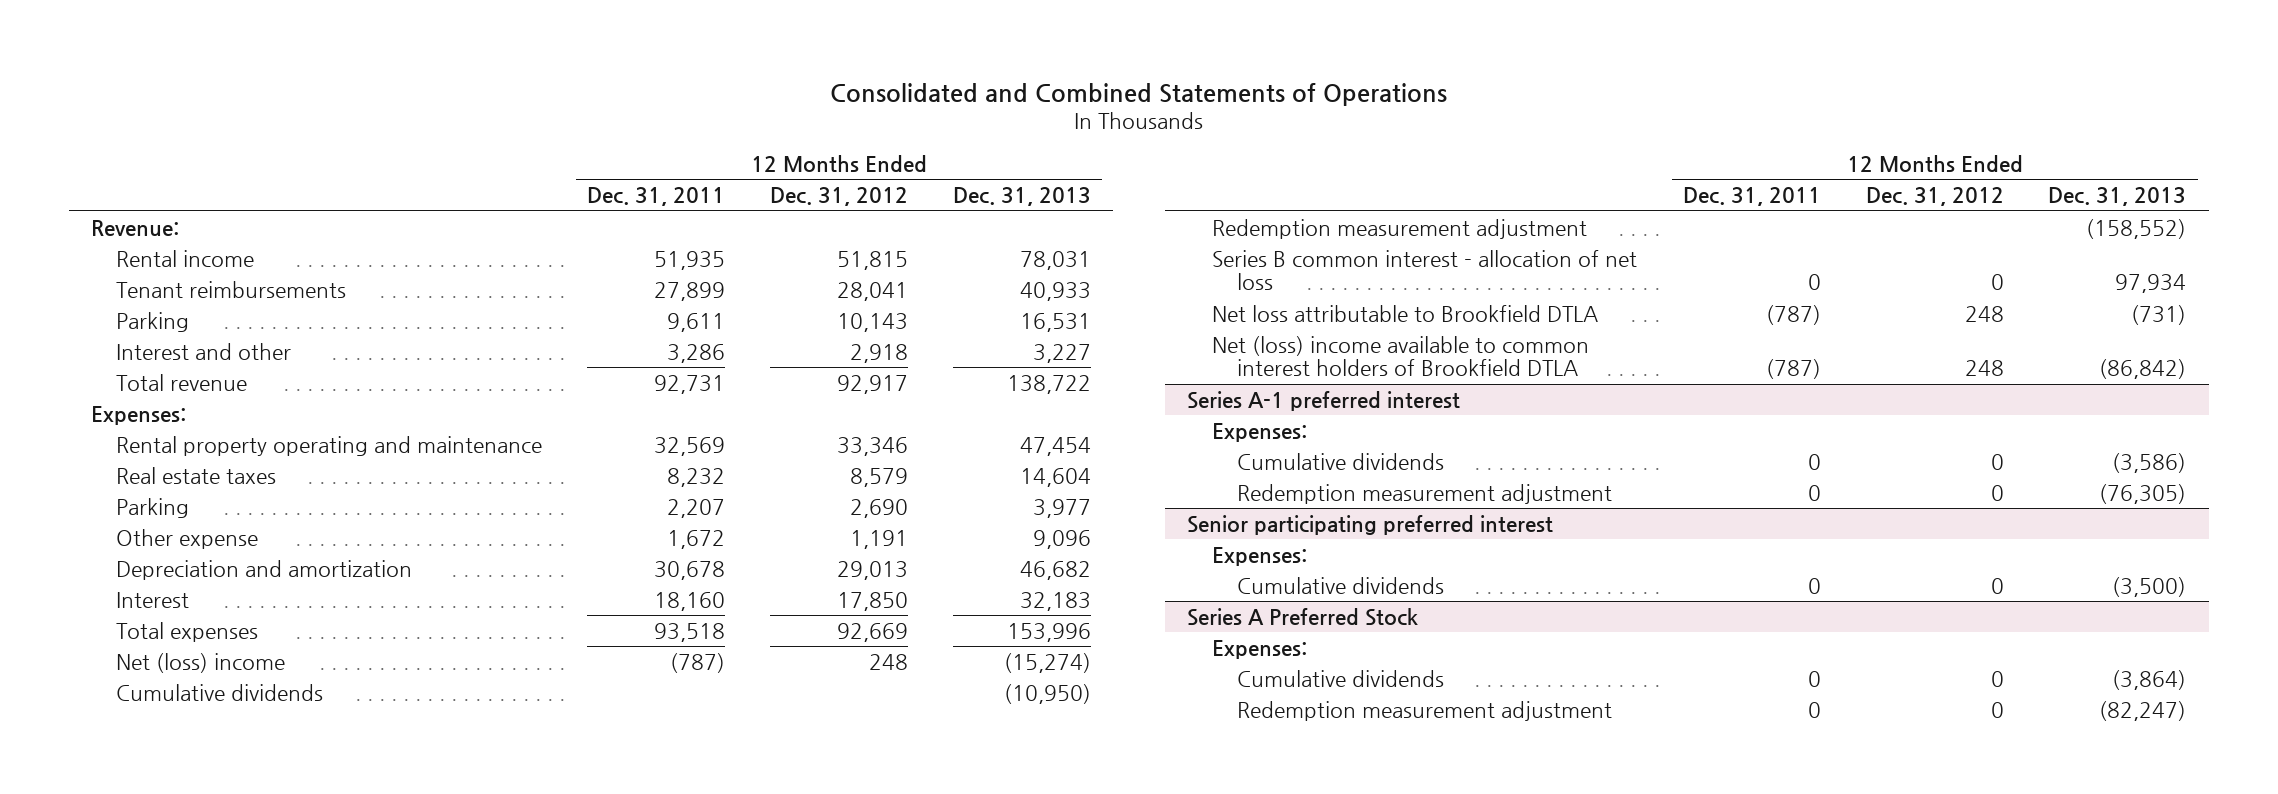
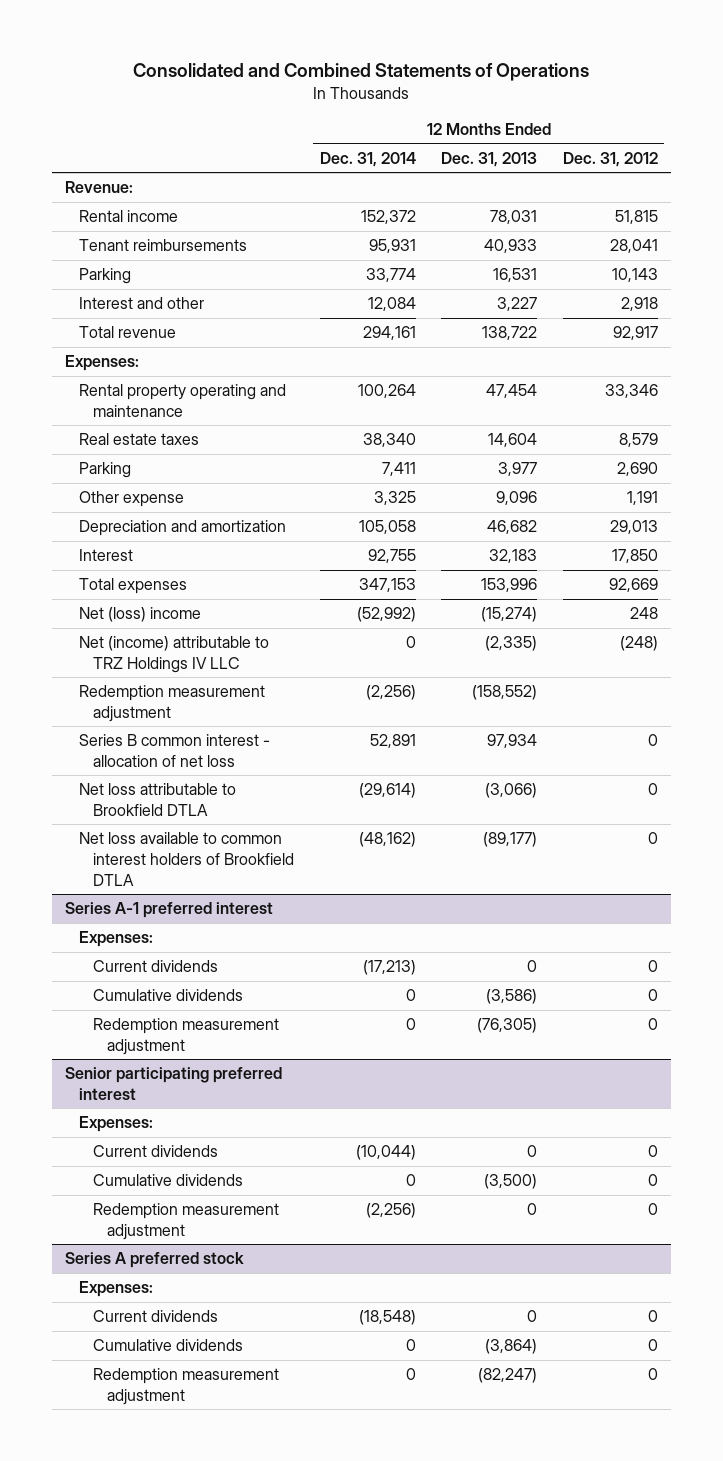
[587,187,726,207] Dec. 31, 2011 -> none
none -> [319,151,416,167] Dec. 31, 2014
[116,683,324,701] Cumulative dividends -> none
none -> [78,636,269,673] Net (income) attributable to TRZ Holdings IV LLC
[1964,305,2004,322] 248 -> [647,783,658,796] 0
[2131,304,2187,325] (731) -> [485,783,538,799] (3,066)
[1211,335,1589,377] Net (loss) income available to common interest holders of Brookfield DTLA -> [78,832,295,886] Net loss available to common interest holders of Brookfield DTLA
[1964,360,2004,377] 248 -> [647,832,658,845] 0
[2099,359,2187,380] (86,842) -> [483,832,538,848] (89,177)
none -> [93,960,219,973] Current dividends
none -> [93,1145,219,1158] Current dividends
none -> [93,1203,280,1240] Redemption measurement adjustment
[1186,607,1418,626] Series A Preferred Stock -> [64,1252,244,1269] Series A preferred stock
none -> [93,1310,219,1323] Current dividends

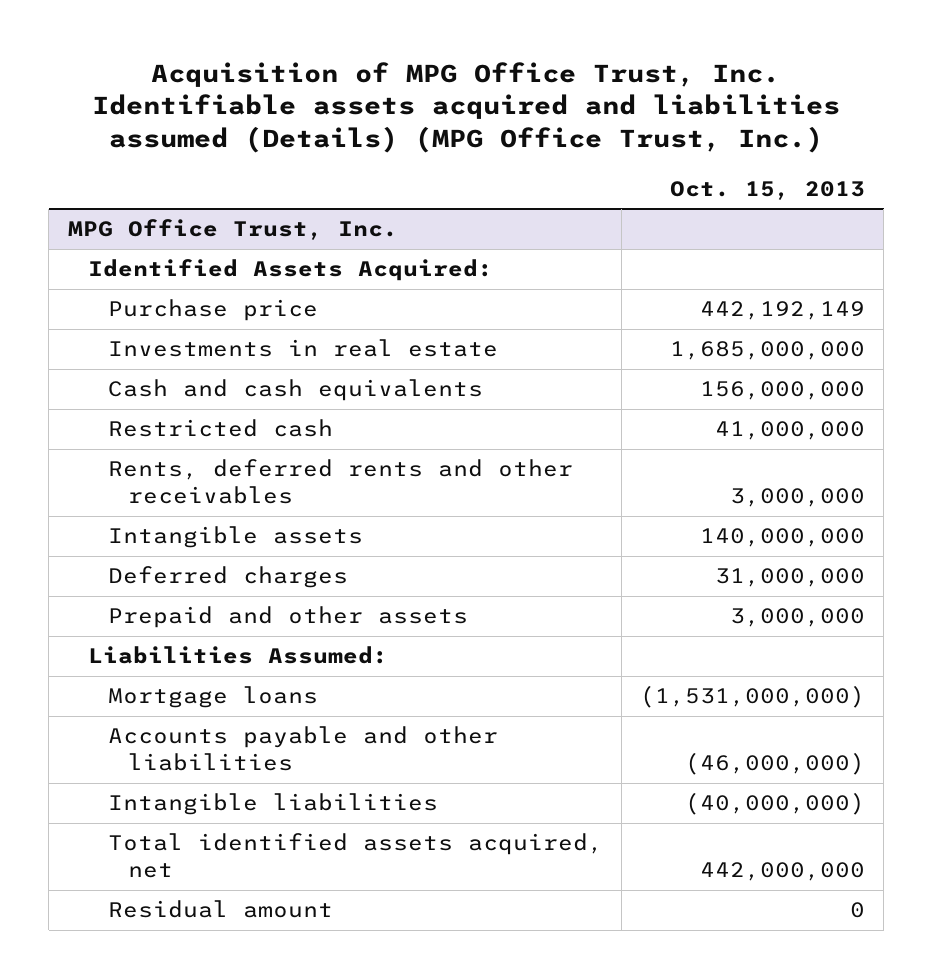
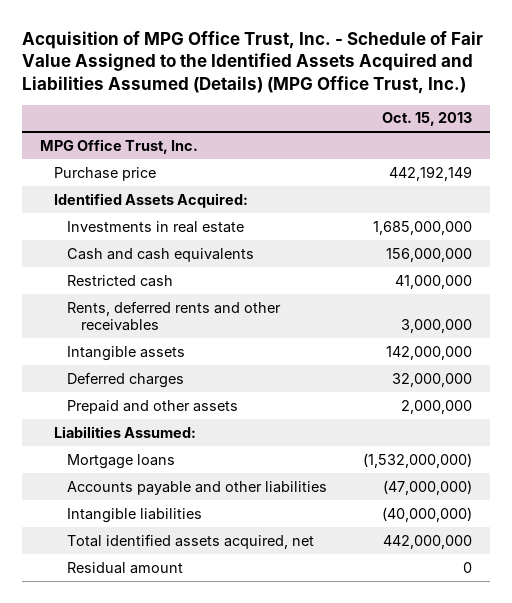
[92,61,841,154] Acquisition of MPG Office Trust, Inc. Identifiable assets acquired and liabilities assumed (Details) (MPG Office Trust, Inc.) -> [22,30,484,95] Acquisition of MPG Office Trust, Inc. - Schedule of Fair Value Assigned to the Identified Assets Acquired and Liabilities Assumed (Details) (MPG Office Trust, Inc.)
[87,259,493,282] Identified Assets Acquired: -> [53,192,248,208] Identified Assets Acquired:
[700,528,866,548] 140,000,000 -> [385,345,472,360] 142,000,000
[715,568,866,588] 31,000,000 -> [391,372,472,387] 32,000,000
[730,608,866,628] 3,000,000 -> [400,399,472,414] 2,000,000
[640,685,866,709] (1,531,000,000) -> [362,452,472,468] (1,532,000,000)
[685,752,866,776] (46,000,000) -> [382,479,472,495] (47,000,000)

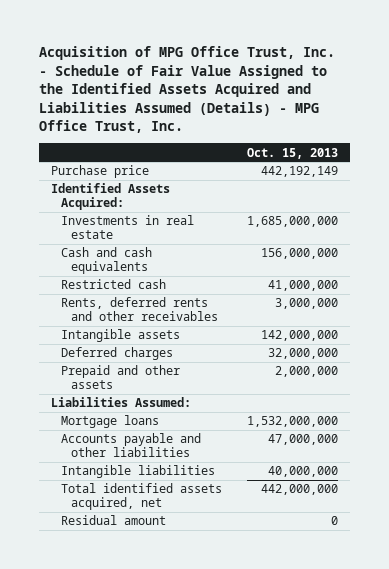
[22,30,484,95] Acquisition of MPG Office Trust, Inc. - Schedule of Fair Value Assigned to the Identified Assets Acquired and Liabilities Assumed (Details) (MPG Office Trust, Inc.) -> [38,46,335,134] Acquisition of MPG Office Trust, Inc. - Schedule of Fair Value Assigned to the Identified Assets Acquired and Liabilities Assumed (Details) - MPG Office Trust, Inc.
[39,138,198,154] MPG Office Trust, Inc. -> none
[362,452,472,468] (1,532,000,000) -> [246,416,338,428] 1,532,000,000
[382,479,472,495] (47,000,000) -> [267,434,338,446] 47,000,000
[381,506,472,522] (40,000,000) -> [267,466,338,478] 40,000,000

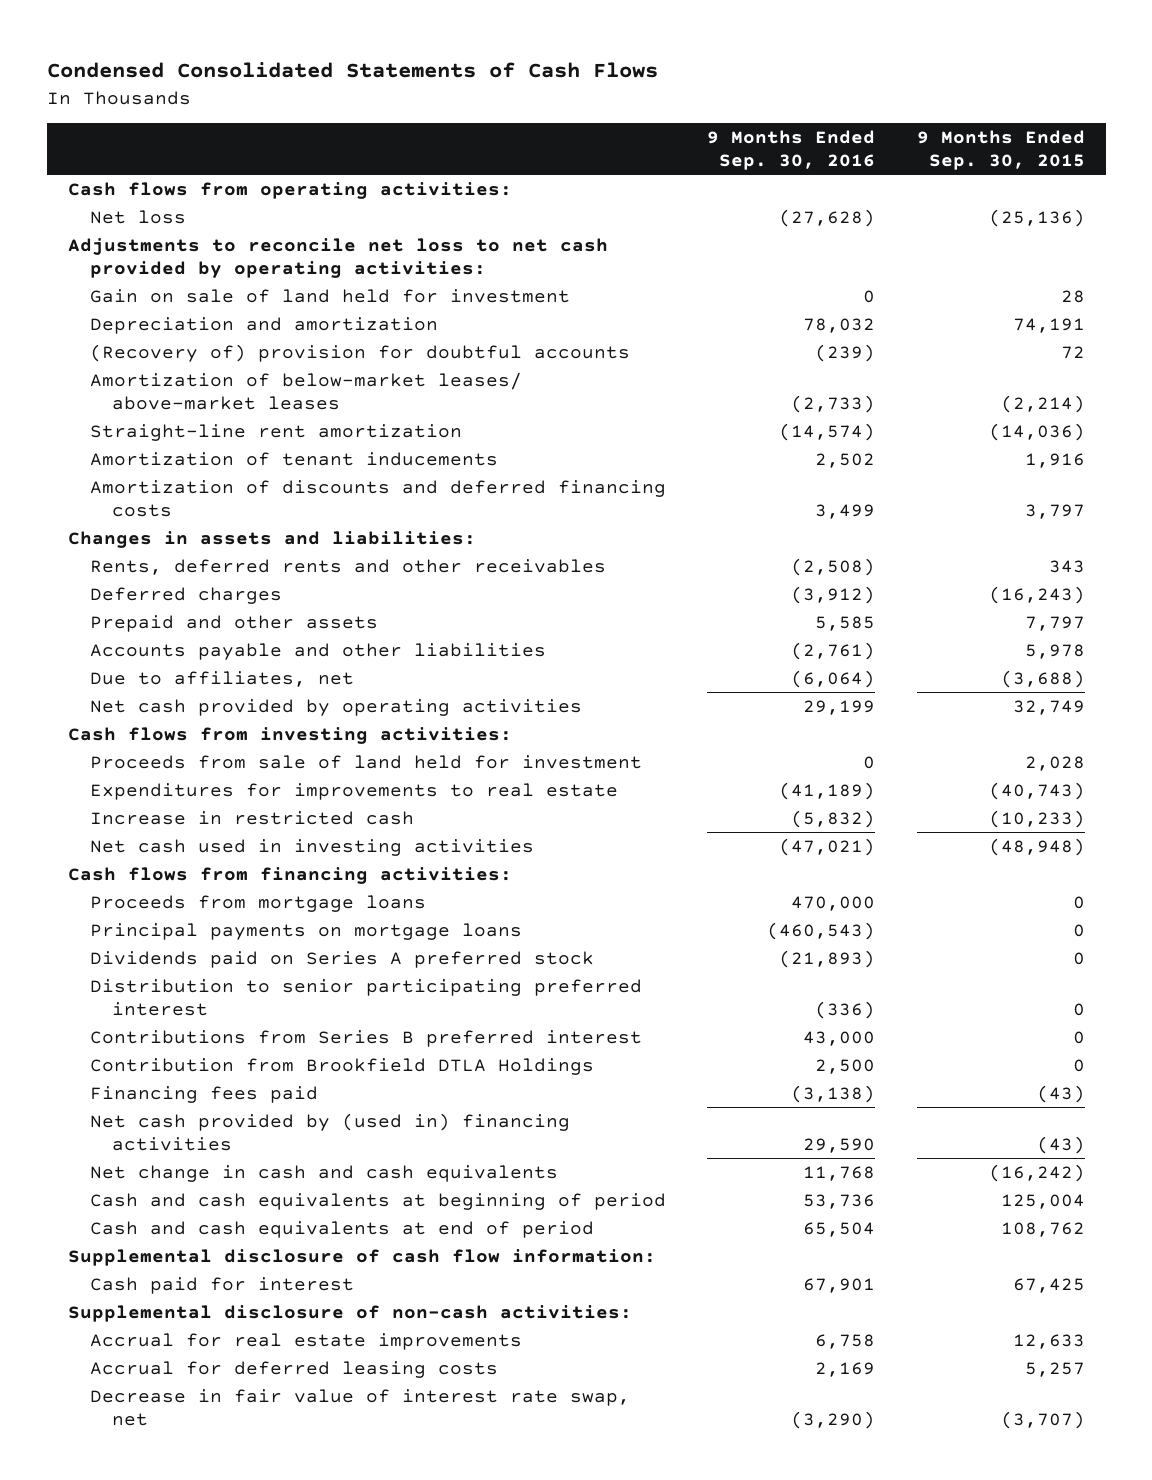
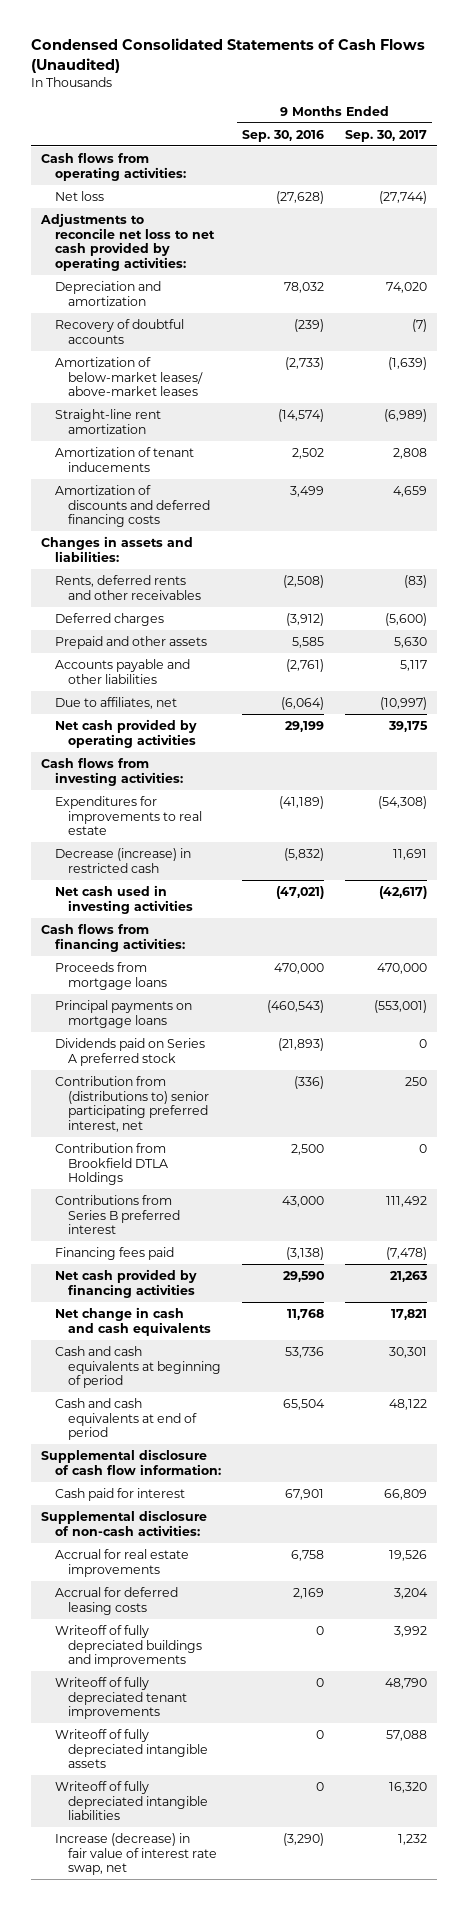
[46,62,658,79] Condensed Consolidated Statements of Cash Flows -> [30,38,425,74] Condensed Consolidated Statements of Cash Flows (Unaudited)
[916,130,1085,170] 9 Months Ended Sep. 30, 2015 -> none
none -> [344,129,427,142] Sep. 30, 2017
[89,289,570,304] Gain on sale of land held for investment -> none
[89,344,630,363] (Recovery of) provision for doubtful accounts -> [54,318,184,344] Recovery of doubtful accounts
[89,755,642,770] Proceeds from sale of land held for investment -> none
[89,811,414,826] Increase in restricted cash -> [54,847,191,873] Decrease (increase) in restricted cash
[89,979,642,1016] Distribution to senior participating preferred interest -> [54,1075,210,1132] Contribution from (distributions to) senior participating preferred interest, net
[89,1030,642,1048] Contributions from Series B preferred interest -> [54,1194,181,1235] Contributions from Series B preferred interest
[89,1113,570,1151] Net cash provided by (used in) financing activities -> [54,1268,197,1298] Net cash provided by financing activities
none -> [54,1624,203,1668] Writeoff of fully depreciated buildings and improvements
none -> [54,1676,188,1720] Writeoff of fully depreciated tenant improvements
none -> [54,1728,209,1769] Writeoff of fully depreciated intangible assets
none -> [54,1780,209,1821] Writeoff of fully depreciated intangible liabilities
[89,1389,630,1426] Decrease in fair value of interest rate swap, net -> [54,1832,218,1876] Increase (decrease) in fair value of interest rate swap, net

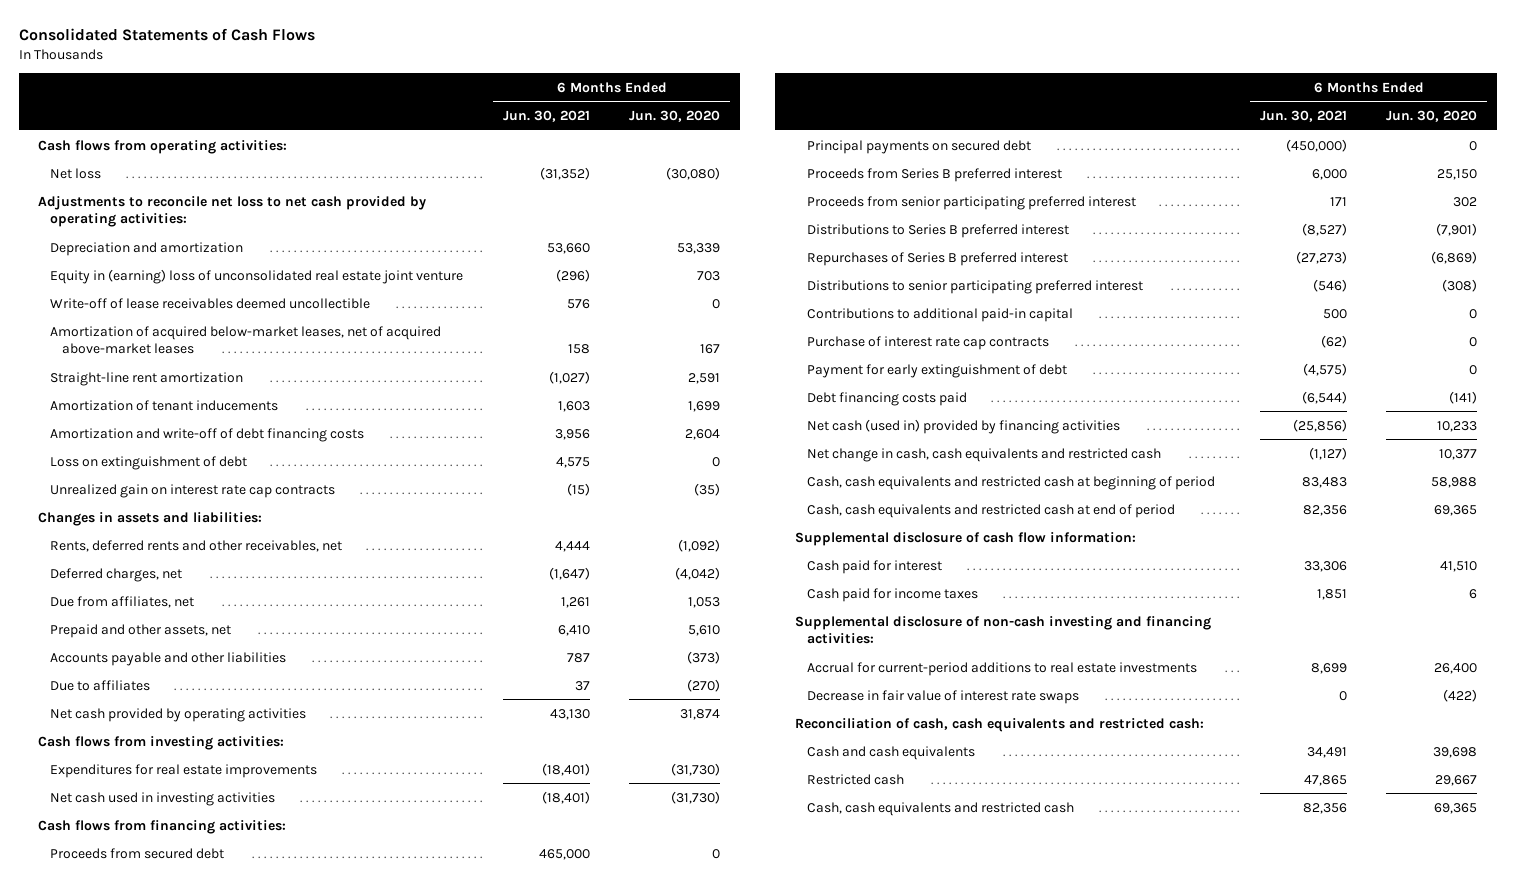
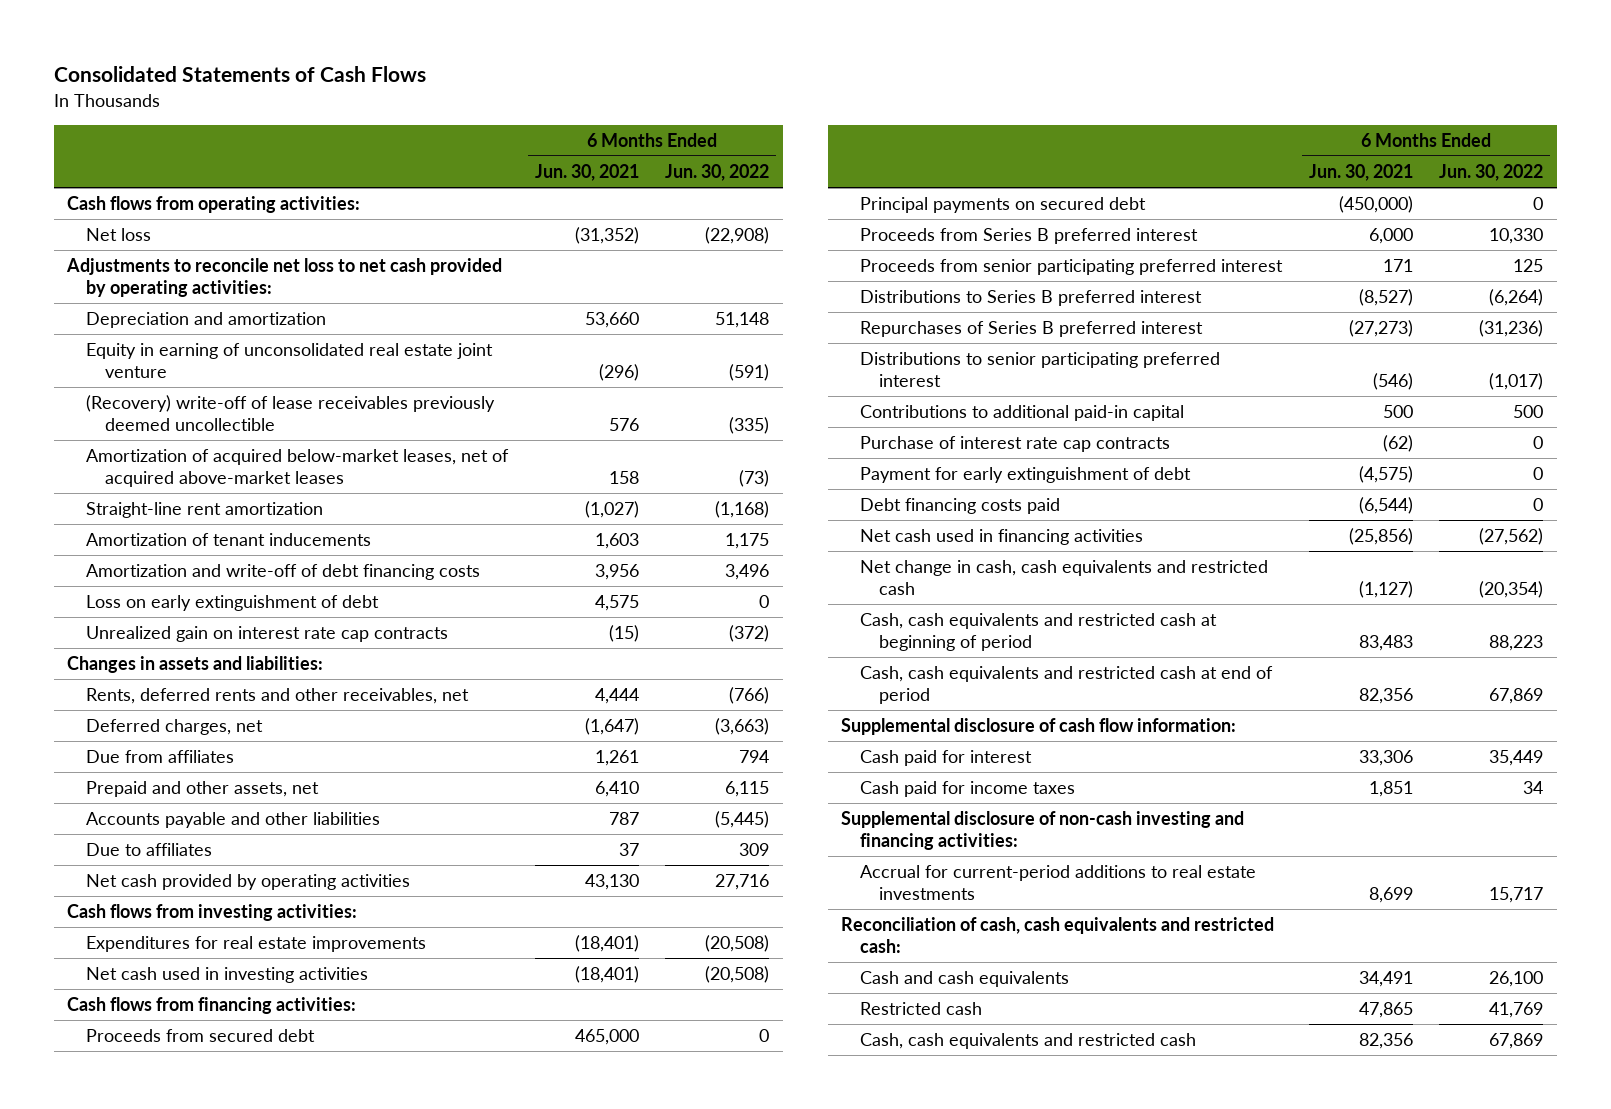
[629,110,721,123] Jun. 30, 2020 -> none
none -> [665,164,770,182] Jun. 30, 2022
[50,268,464,284] Equity in (earning) loss of unconsolidated real estate joint venture -> [86,343,494,379] Equity in earning of unconsolidated real estate joint venture
[50,297,371,309] Write-off of lease receivables deemed uncollectible -> [86,395,496,432] (Recovery) write-off of lease receivables previously deemed uncollectible
[50,455,248,470] Loss on extinguishment of debt -> [86,595,380,612] Loss on early extinguishment of debt
[50,595,195,608] Due from affiliates, net -> [86,750,235,764] Due from affiliates
[807,418,1121,434] Net cash (used in) provided by financing activities -> [860,529,1144,546] Net cash used in financing activities
[807,689,1080,704] Decrease in fair value of interest rate swaps -> none

